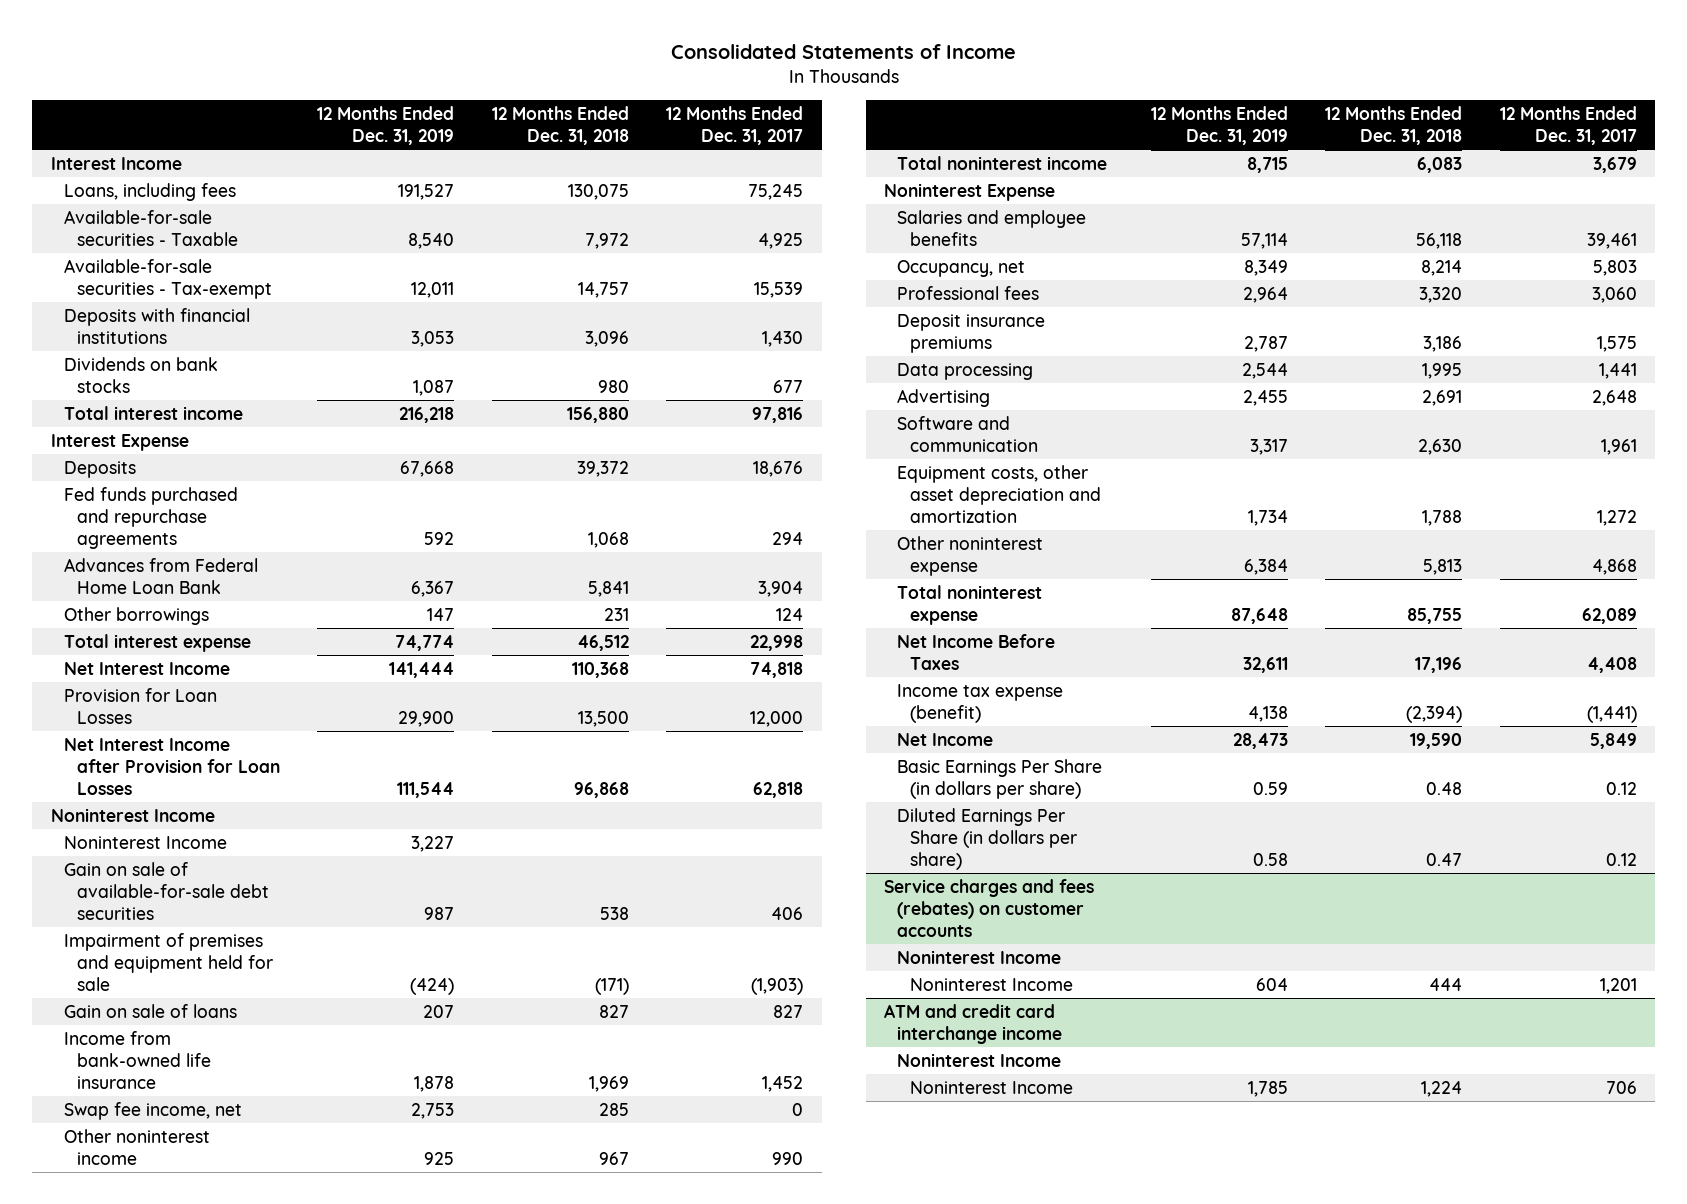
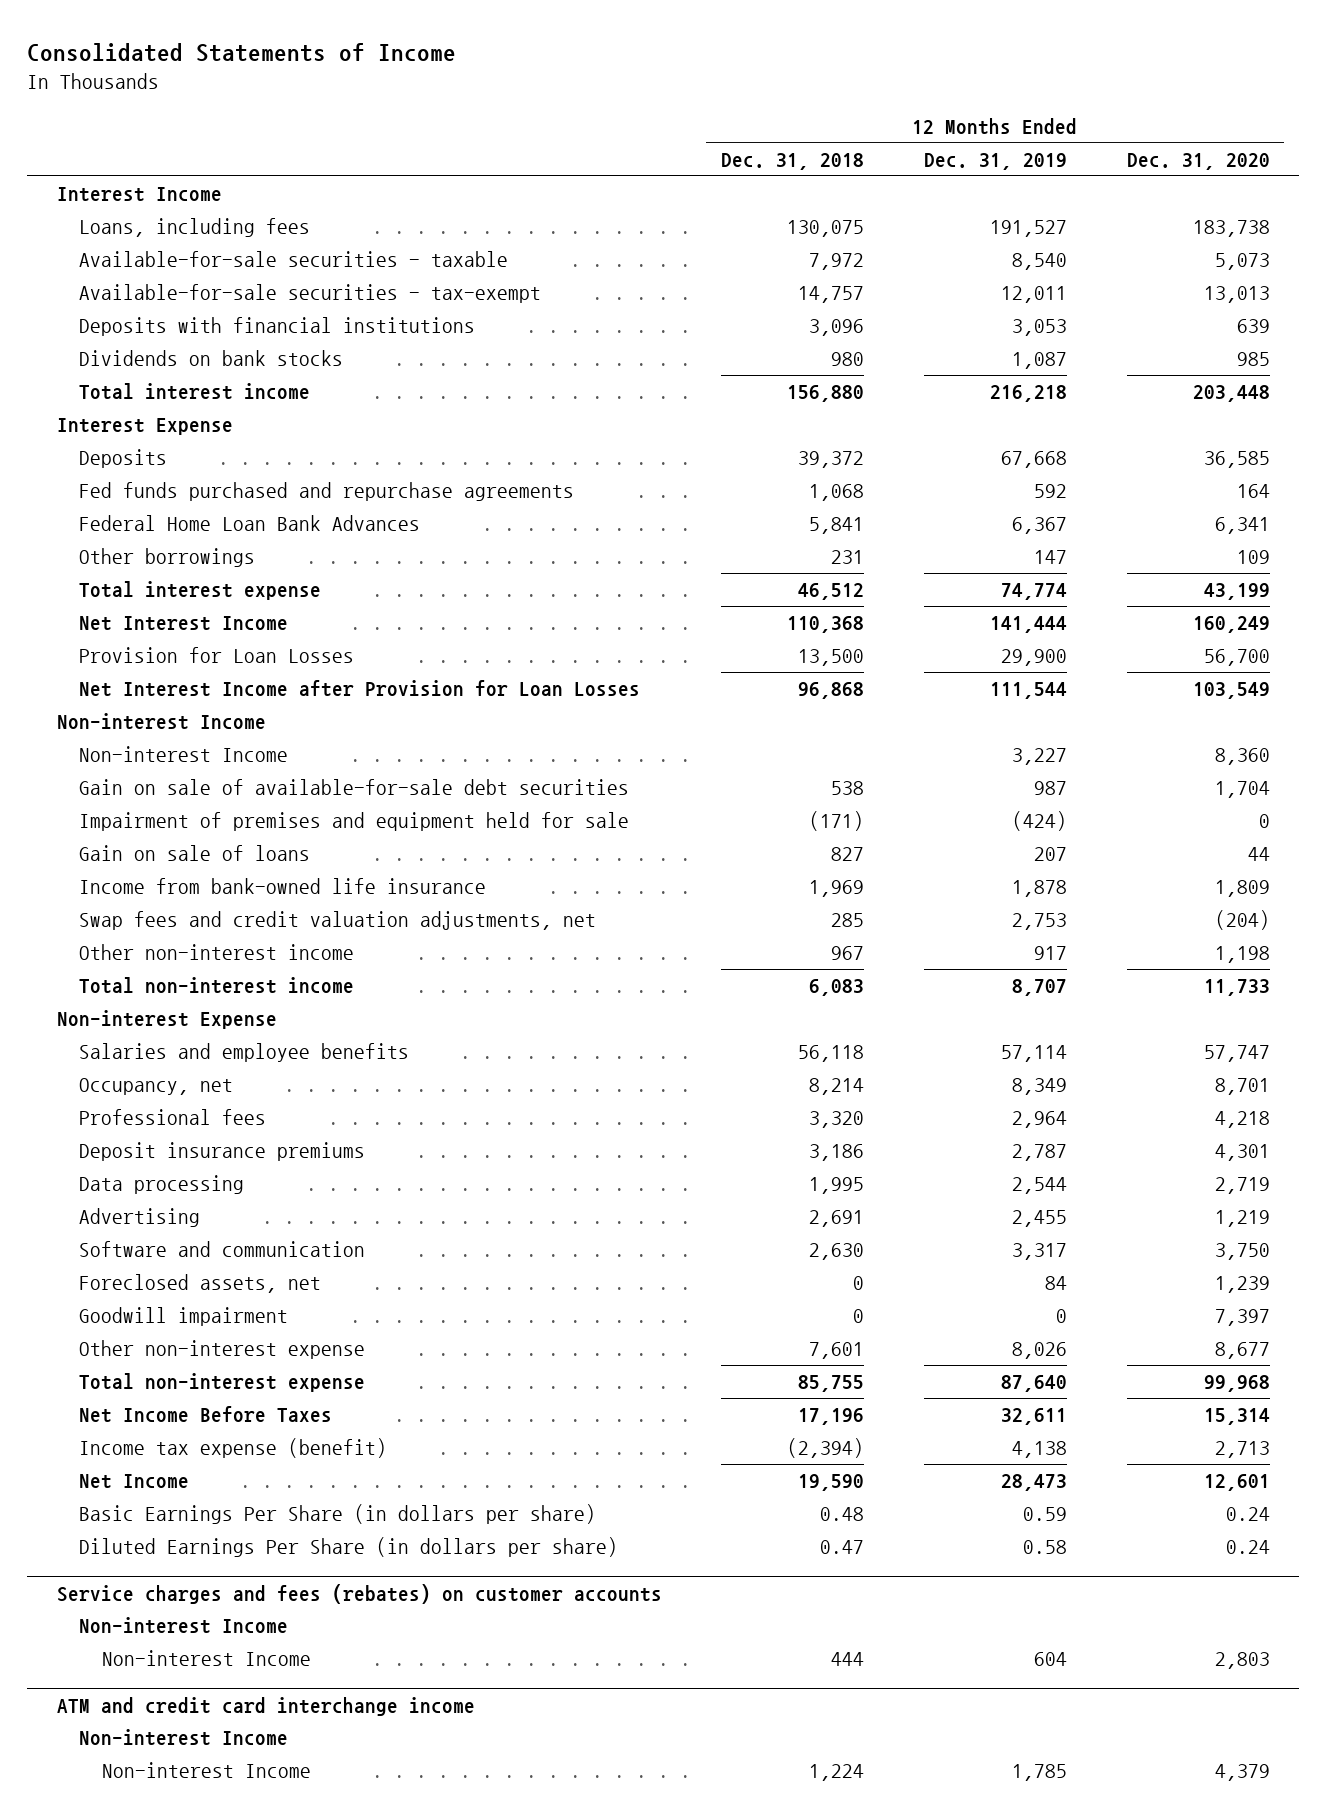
[665,106,803,146] 12 Months Ended Dec. 31, 2017 -> none
none -> [1126,152,1270,170] Dec. 31, 2020
[63,209,238,246] Available-for-sale securities - Taxable -> [79,251,509,268] Available-for-sale securities - taxable
[63,258,272,299] Available-for-sale securities - Tax-exempt -> [79,284,542,304] Available-for-sale securities - tax-exempt
[63,557,258,594] Advances from Federal Home Loan Bank -> [79,515,421,532] Federal Home Loan Bank Advances
[50,807,215,822] Noninterest Income -> [56,713,266,731] Non-interest Income
[63,835,227,849] Noninterest Income -> [79,746,289,763] Non-interest Income
[63,1101,242,1120] Swap fee income, net -> [79,911,597,931] Swap fees and credit valuation adjustments, net
[63,1128,210,1165] Other noninterest income -> [79,944,355,961] Other non-interest income
[424,1151,455,1165] 925 -> [1033,946,1067,961] 917
[897,155,1108,170] Total noninterest income -> [79,977,355,995] Total non-interest income
[1246,156,1288,173] 8,715 -> [1011,979,1067,997] 8,707
[884,182,1056,201] Noninterest Expense -> [56,1010,277,1030] Non-interest Expense
[897,464,1102,524] Equipment costs, other asset depreciation and amortization -> none
none -> [79,1274,322,1294] Foreclosed assets, net
none -> [79,1307,289,1327] Goodwill impairment
[897,535,1044,576] Other noninterest expense -> [79,1340,366,1360] Other non-interest expense
[1243,558,1288,575] 6,384 -> [1011,1342,1067,1360] 8,026
[1423,558,1463,575] 5,813 -> [809,1342,865,1360] 7,601
[897,584,1043,625] Total noninterest expense -> [79,1373,366,1393] Total non-interest expense
[1230,607,1288,624] 87,648 -> [1000,1375,1067,1393] 87,640
[897,949,1062,964] Noninterest Income -> [79,1617,289,1635] Non-interest Income
[910,977,1074,991] Noninterest Income -> [102,1650,312,1667] Non-interest Income
[897,1052,1062,1067] Noninterest Income -> [79,1729,289,1747] Non-interest Income
[910,1080,1074,1094] Noninterest Income -> [102,1762,312,1779] Non-interest Income

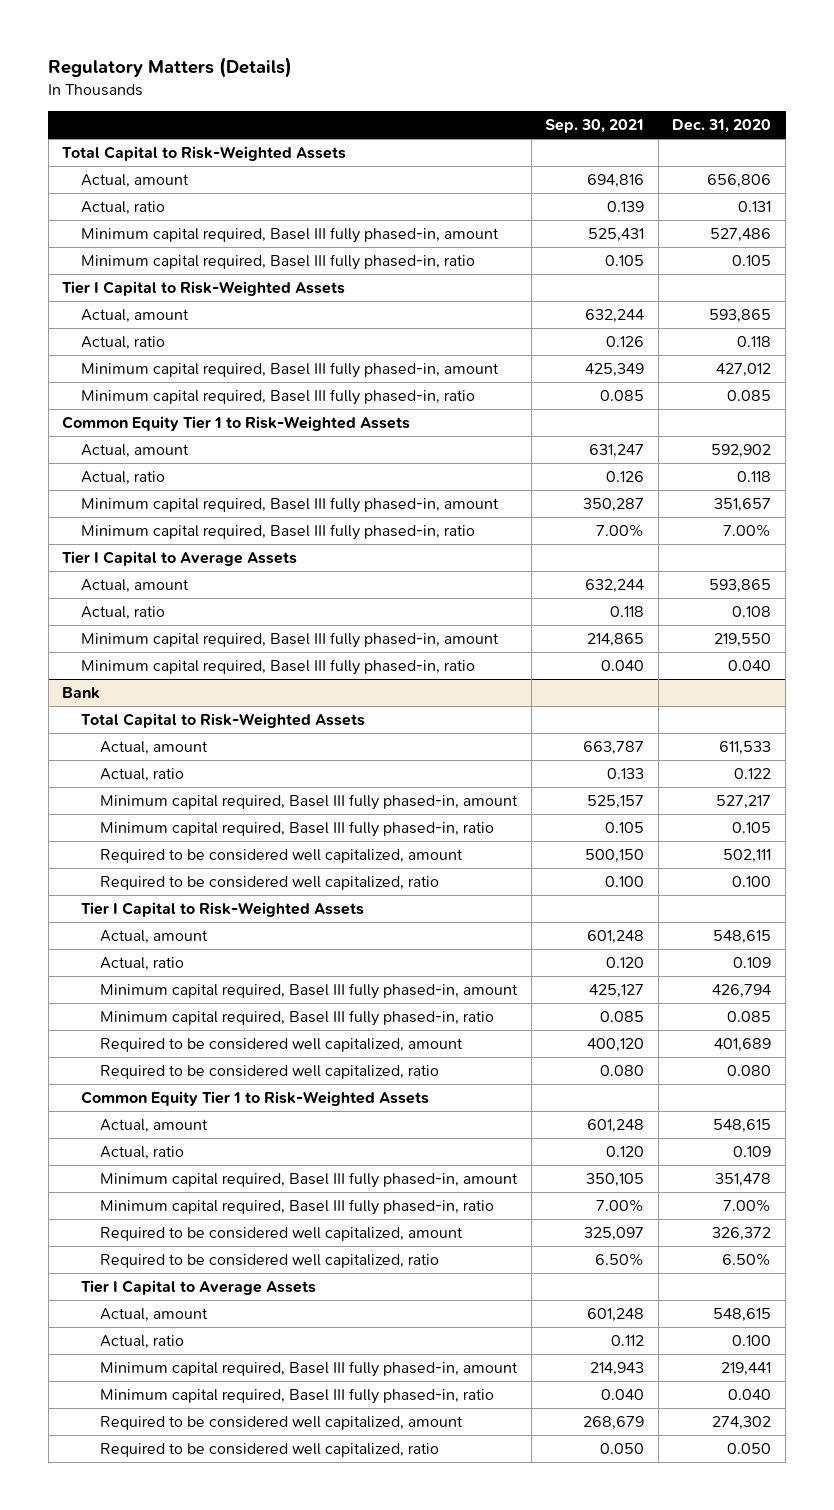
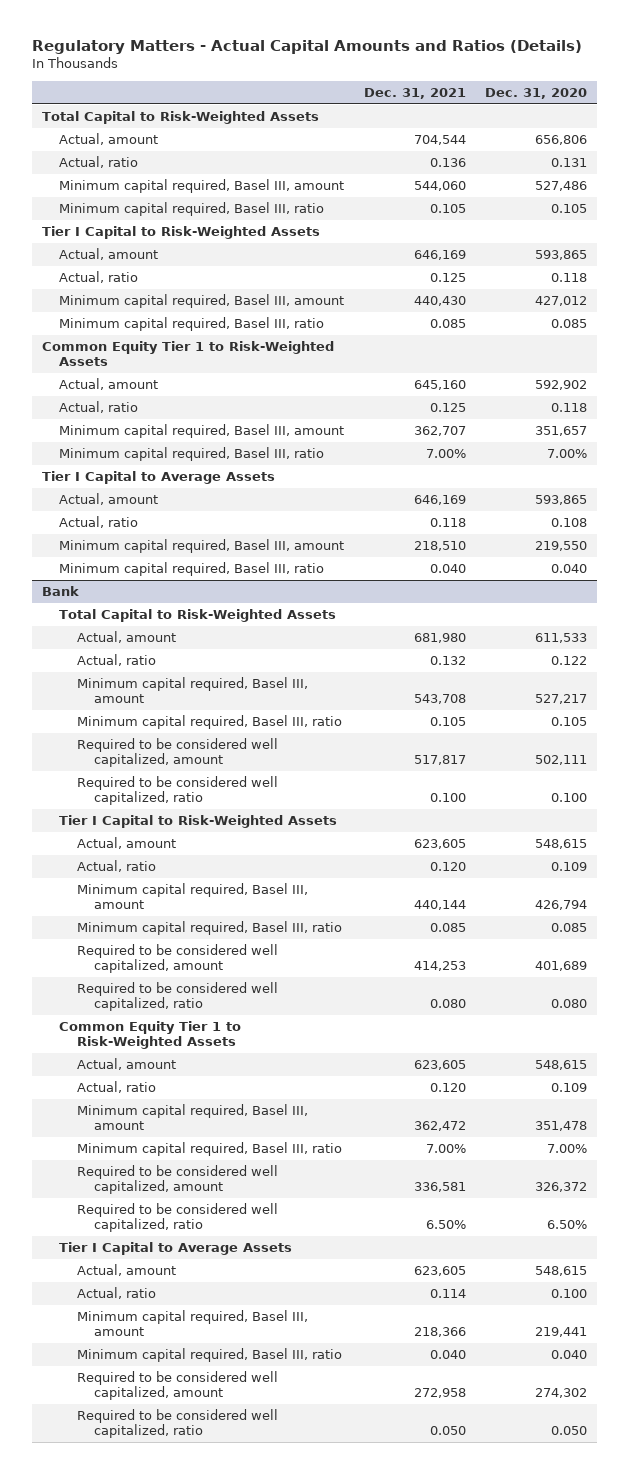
[48,57,293,79] Regulatory Matters (Details) -> [32,40,583,55] Regulatory Matters - Actual Capital Amounts and Ratios (Details)
[545,119,645,134] Sep. 30, 2021 -> none
none -> [363,87,466,99] Dec. 31, 2021
[81,226,500,243] Minimum capital required, Basel III fully phased-in, amount -> [59,179,345,194] Minimum capital required, Basel III, amount
[81,253,476,270] Minimum capital required, Basel III fully phased-in, ratio -> [59,202,325,217] Minimum capital required, Basel III, ratio
[81,361,500,378] Minimum capital required, Basel III fully phased-in, amount -> [59,294,345,309] Minimum capital required, Basel III, amount
[81,388,476,405] Minimum capital required, Basel III fully phased-in, ratio -> [59,317,325,332] Minimum capital required, Basel III, ratio
[81,496,500,513] Minimum capital required, Basel III fully phased-in, amount -> [59,424,345,439] Minimum capital required, Basel III, amount
[81,523,476,540] Minimum capital required, Basel III fully phased-in, ratio -> [59,447,325,462] Minimum capital required, Basel III, ratio
[81,631,500,648] Minimum capital required, Basel III fully phased-in, amount -> [59,539,345,554] Minimum capital required, Basel III, amount
[81,658,476,675] Minimum capital required, Basel III fully phased-in, ratio -> [59,562,325,577] Minimum capital required, Basel III, ratio
[100,793,519,810] Minimum capital required, Basel III fully phased-in, amount -> [76,677,308,703] Minimum capital required, Basel III, amount
[100,820,495,837] Minimum capital required, Basel III fully phased-in, ratio -> [76,715,342,730] Minimum capital required, Basel III, ratio
[100,982,519,999] Minimum capital required, Basel III fully phased-in, amount -> [76,883,308,909] Minimum capital required, Basel III, amount
[100,1009,495,1026] Minimum capital required, Basel III fully phased-in, ratio -> [76,921,342,936] Minimum capital required, Basel III, ratio
[100,1171,519,1188] Minimum capital required, Basel III fully phased-in, amount -> [76,1104,308,1130] Minimum capital required, Basel III, amount
[100,1198,495,1215] Minimum capital required, Basel III fully phased-in, ratio -> [76,1142,342,1157] Minimum capital required, Basel III, ratio
[100,1360,519,1377] Minimum capital required, Basel III fully phased-in, amount -> [76,1310,308,1336] Minimum capital required, Basel III, amount
[100,1387,495,1404] Minimum capital required, Basel III fully phased-in, ratio -> [76,1348,342,1363] Minimum capital required, Basel III, ratio

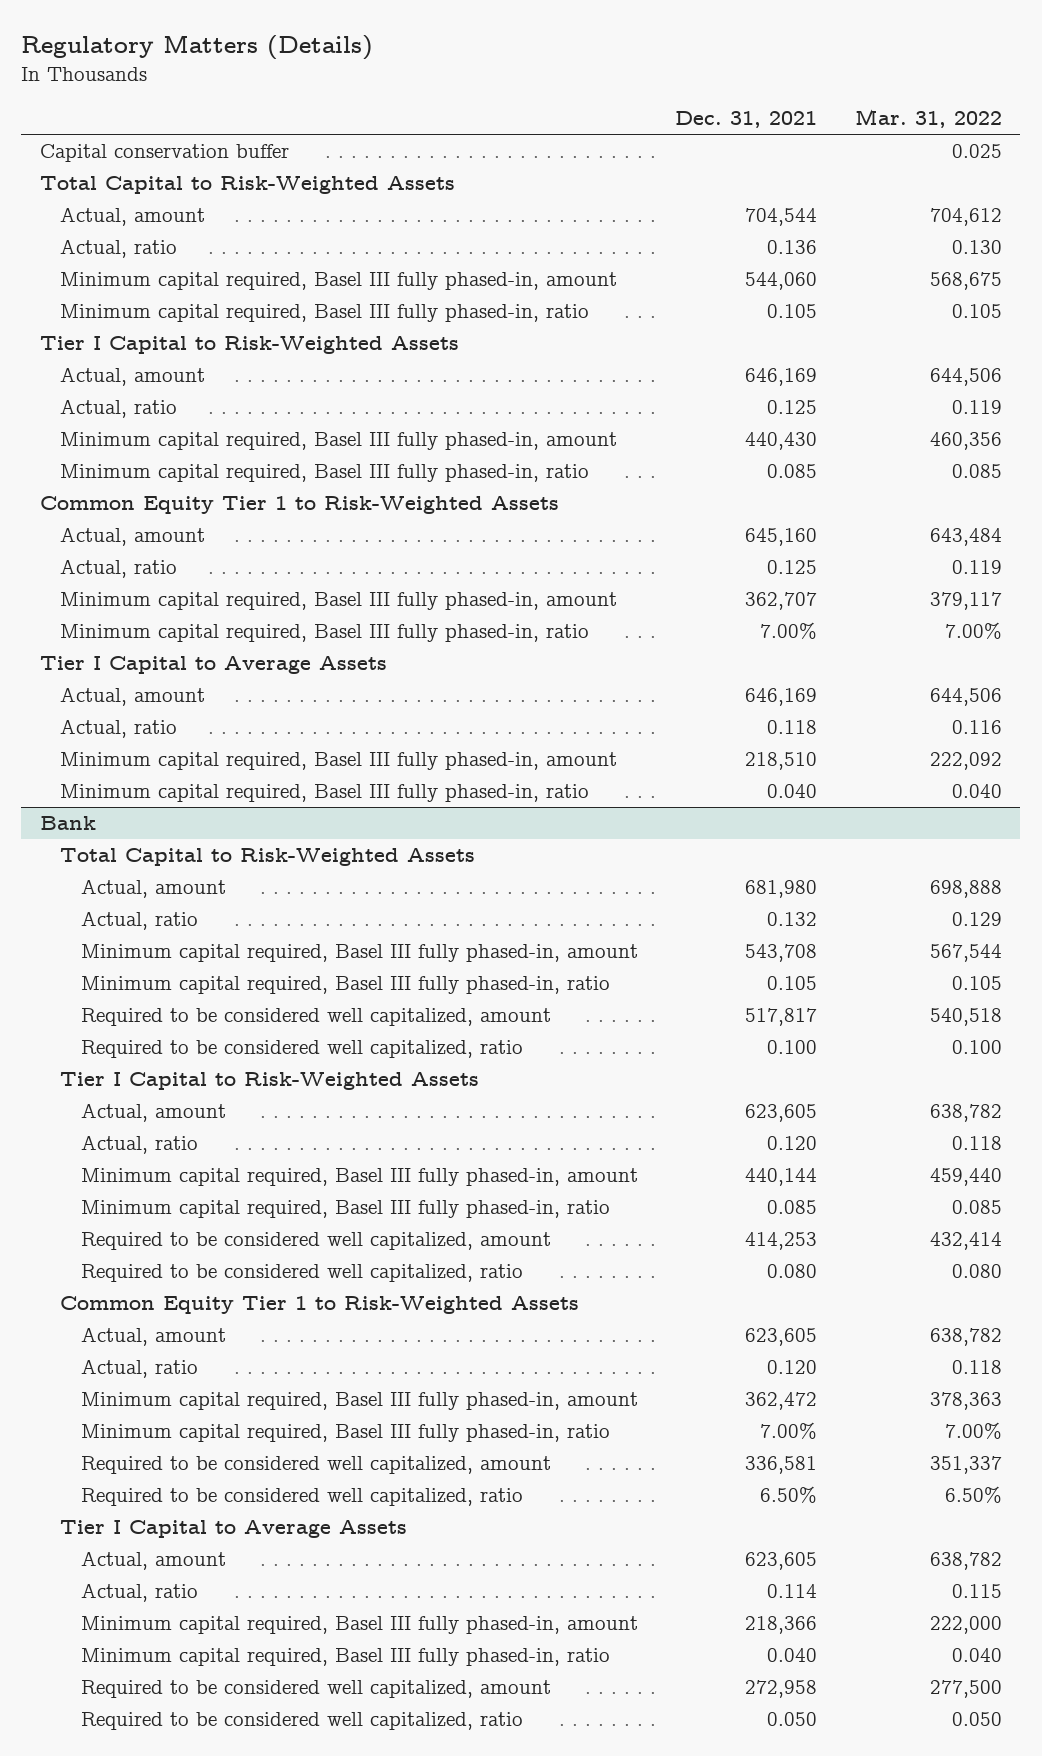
[32,40,583,55] Regulatory Matters - Actual Capital Amounts and Ratios (Details) -> [21,35,374,61] Regulatory Matters (Details)
[485,87,588,99] Dec. 31, 2020 -> none
none -> [854,109,1002,129] Mar. 31, 2022
none -> [39,144,289,163] Capital conservation buffer
[59,179,345,194] Minimum capital required, Basel III, amount -> [60,272,618,291] Minimum capital required, Basel III fully phased-in, amount
[59,202,325,217] Minimum capital required, Basel III, ratio -> [60,304,590,323] Minimum capital required, Basel III fully phased-in, ratio
[59,294,345,309] Minimum capital required, Basel III, amount -> [60,432,618,451] Minimum capital required, Basel III fully phased-in, amount
[59,317,325,332] Minimum capital required, Basel III, ratio -> [60,464,590,483] Minimum capital required, Basel III fully phased-in, ratio
[59,424,345,439] Minimum capital required, Basel III, amount -> [60,592,618,611] Minimum capital required, Basel III fully phased-in, amount
[59,447,325,462] Minimum capital required, Basel III, ratio -> [60,624,590,643] Minimum capital required, Basel III fully phased-in, ratio
[59,539,345,554] Minimum capital required, Basel III, amount -> [60,752,618,771] Minimum capital required, Basel III fully phased-in, amount
[59,562,325,577] Minimum capital required, Basel III, ratio -> [60,784,590,803] Minimum capital required, Basel III fully phased-in, ratio
[76,677,308,703] Minimum capital required, Basel III, amount -> [80,944,638,963] Minimum capital required, Basel III fully phased-in, amount
[76,715,342,730] Minimum capital required, Basel III, ratio -> [80,976,610,995] Minimum capital required, Basel III fully phased-in, ratio
[76,883,308,909] Minimum capital required, Basel III, amount -> [80,1168,638,1187] Minimum capital required, Basel III fully phased-in, amount
[76,921,342,936] Minimum capital required, Basel III, ratio -> [80,1200,610,1219] Minimum capital required, Basel III fully phased-in, ratio
[76,1104,308,1130] Minimum capital required, Basel III, amount -> [80,1392,638,1411] Minimum capital required, Basel III fully phased-in, amount
[76,1142,342,1157] Minimum capital required, Basel III, ratio -> [80,1424,610,1443] Minimum capital required, Basel III fully phased-in, ratio
[76,1310,308,1336] Minimum capital required, Basel III, amount -> [80,1616,638,1635] Minimum capital required, Basel III fully phased-in, amount
[76,1348,342,1363] Minimum capital required, Basel III, ratio -> [80,1648,610,1667] Minimum capital required, Basel III fully phased-in, ratio

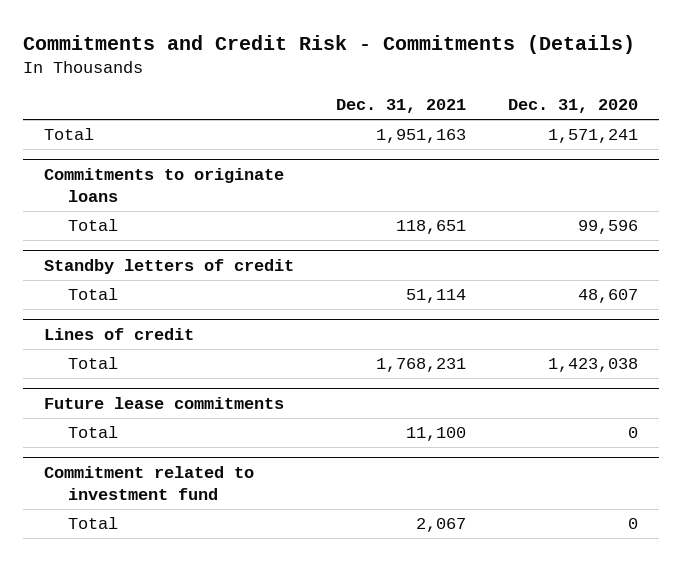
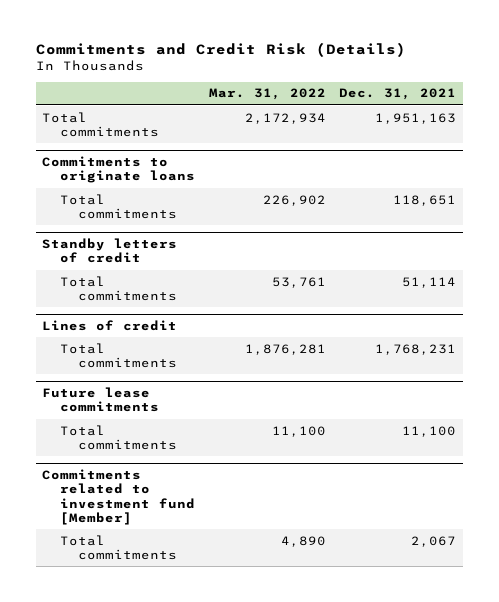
[22,34,635,54] Commitments and Credit Risk - Commitments (Details) -> [35,41,406,57] Commitments and Credit Risk (Details)
[507,99,638,114] Dec. 31, 2020 -> none
none -> [208,88,326,101] Mar. 31, 2022
[43,128,94,141] Total -> [42,111,160,138] Total commitments
[68,219,119,232] Total -> [60,193,178,220] Total commitments
[68,288,119,301] Total -> [60,275,178,302] Total commitments
[68,357,119,370] Total -> [60,342,178,369] Total commitments
[68,426,119,439] Total -> [60,424,178,451] Total commitments
[43,466,254,500] Commitment related to investment fund -> [42,468,196,525] Commitments related to investment fund [Member]
[68,517,119,530] Total -> [60,534,178,561] Total commitments

